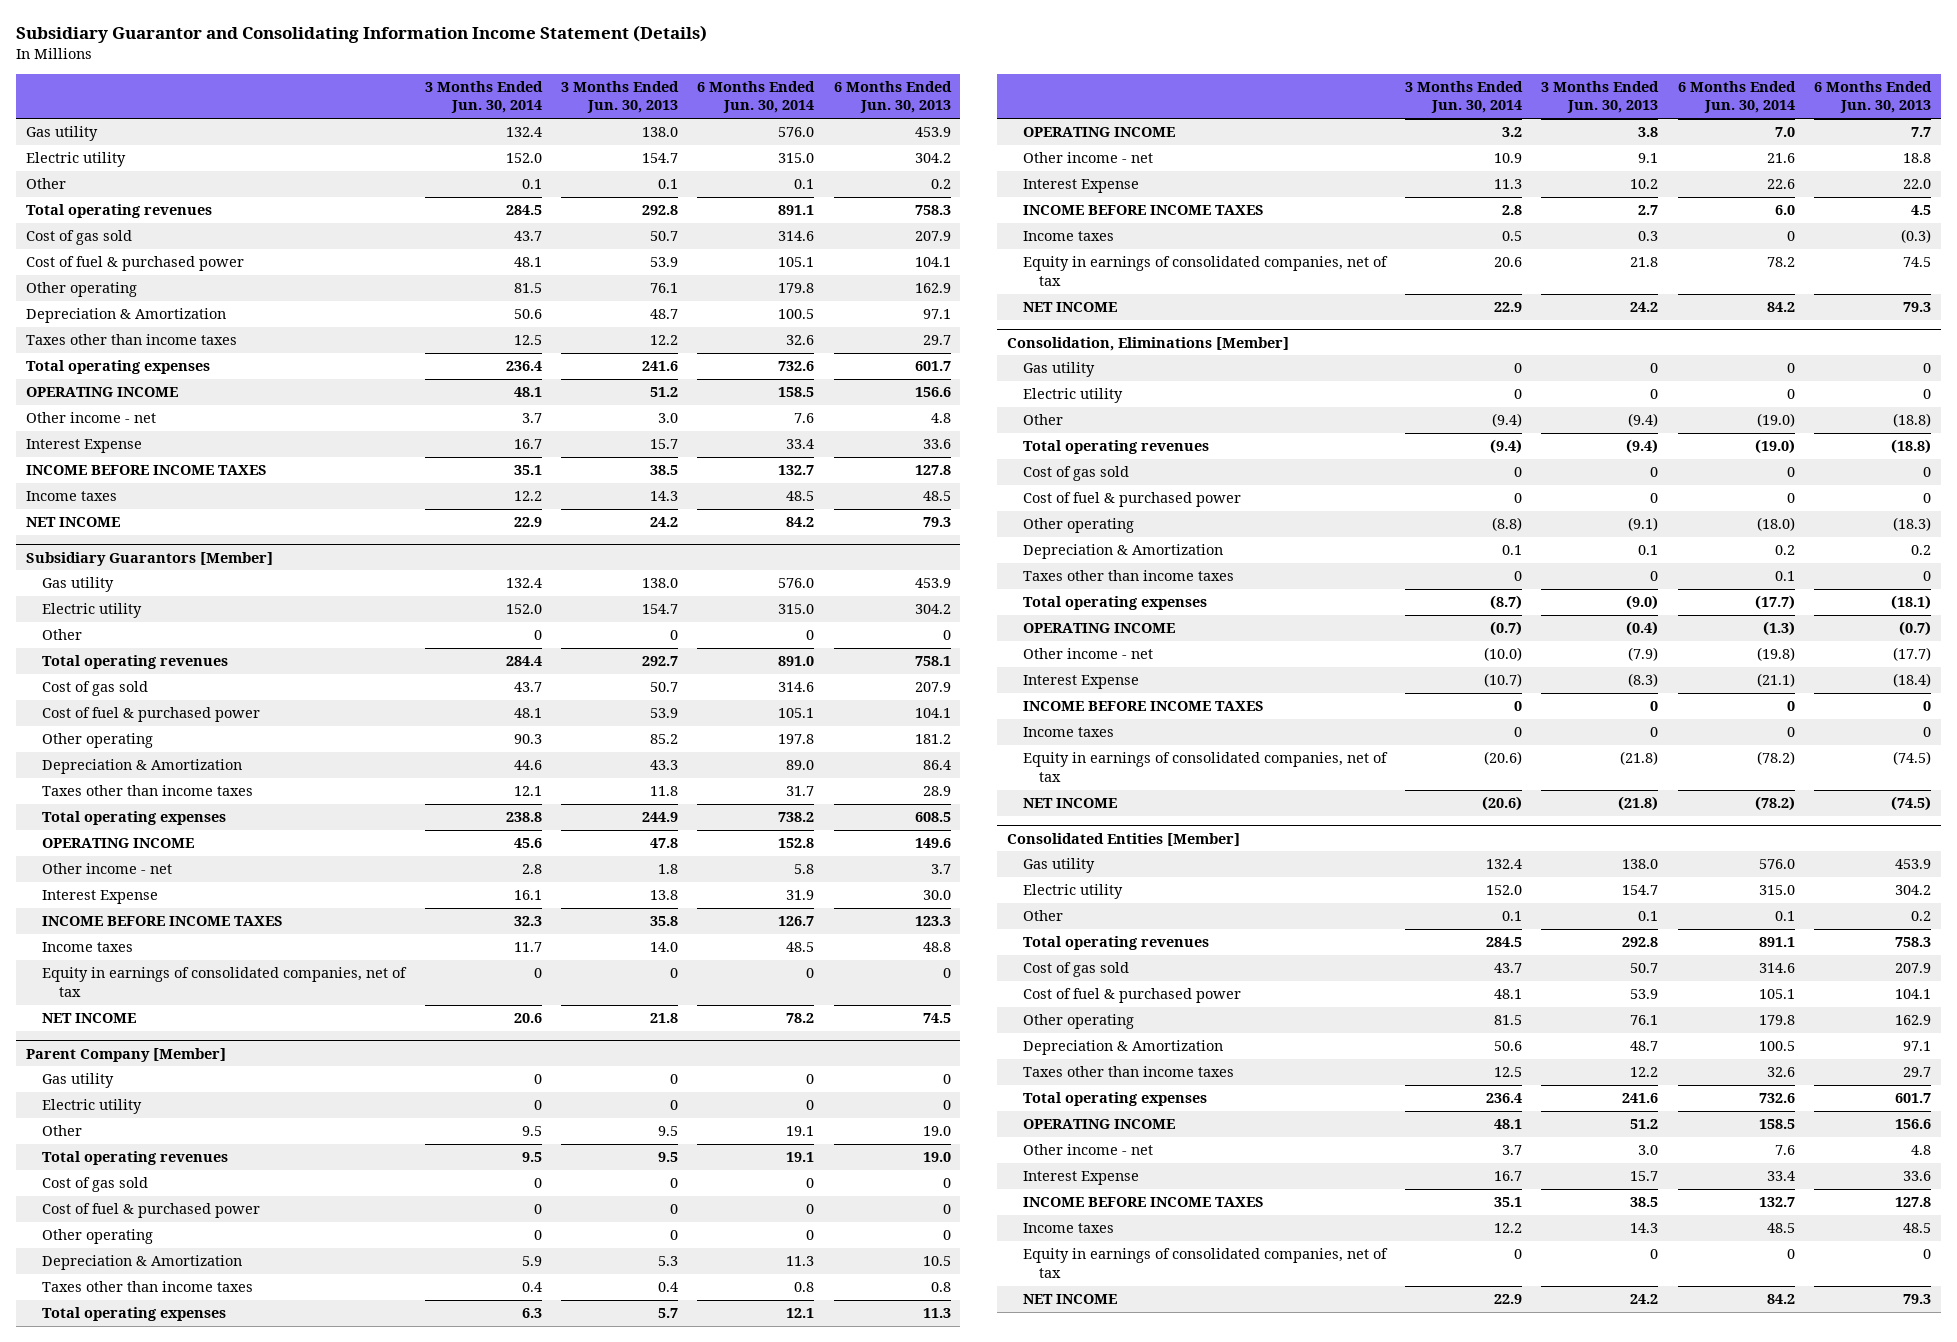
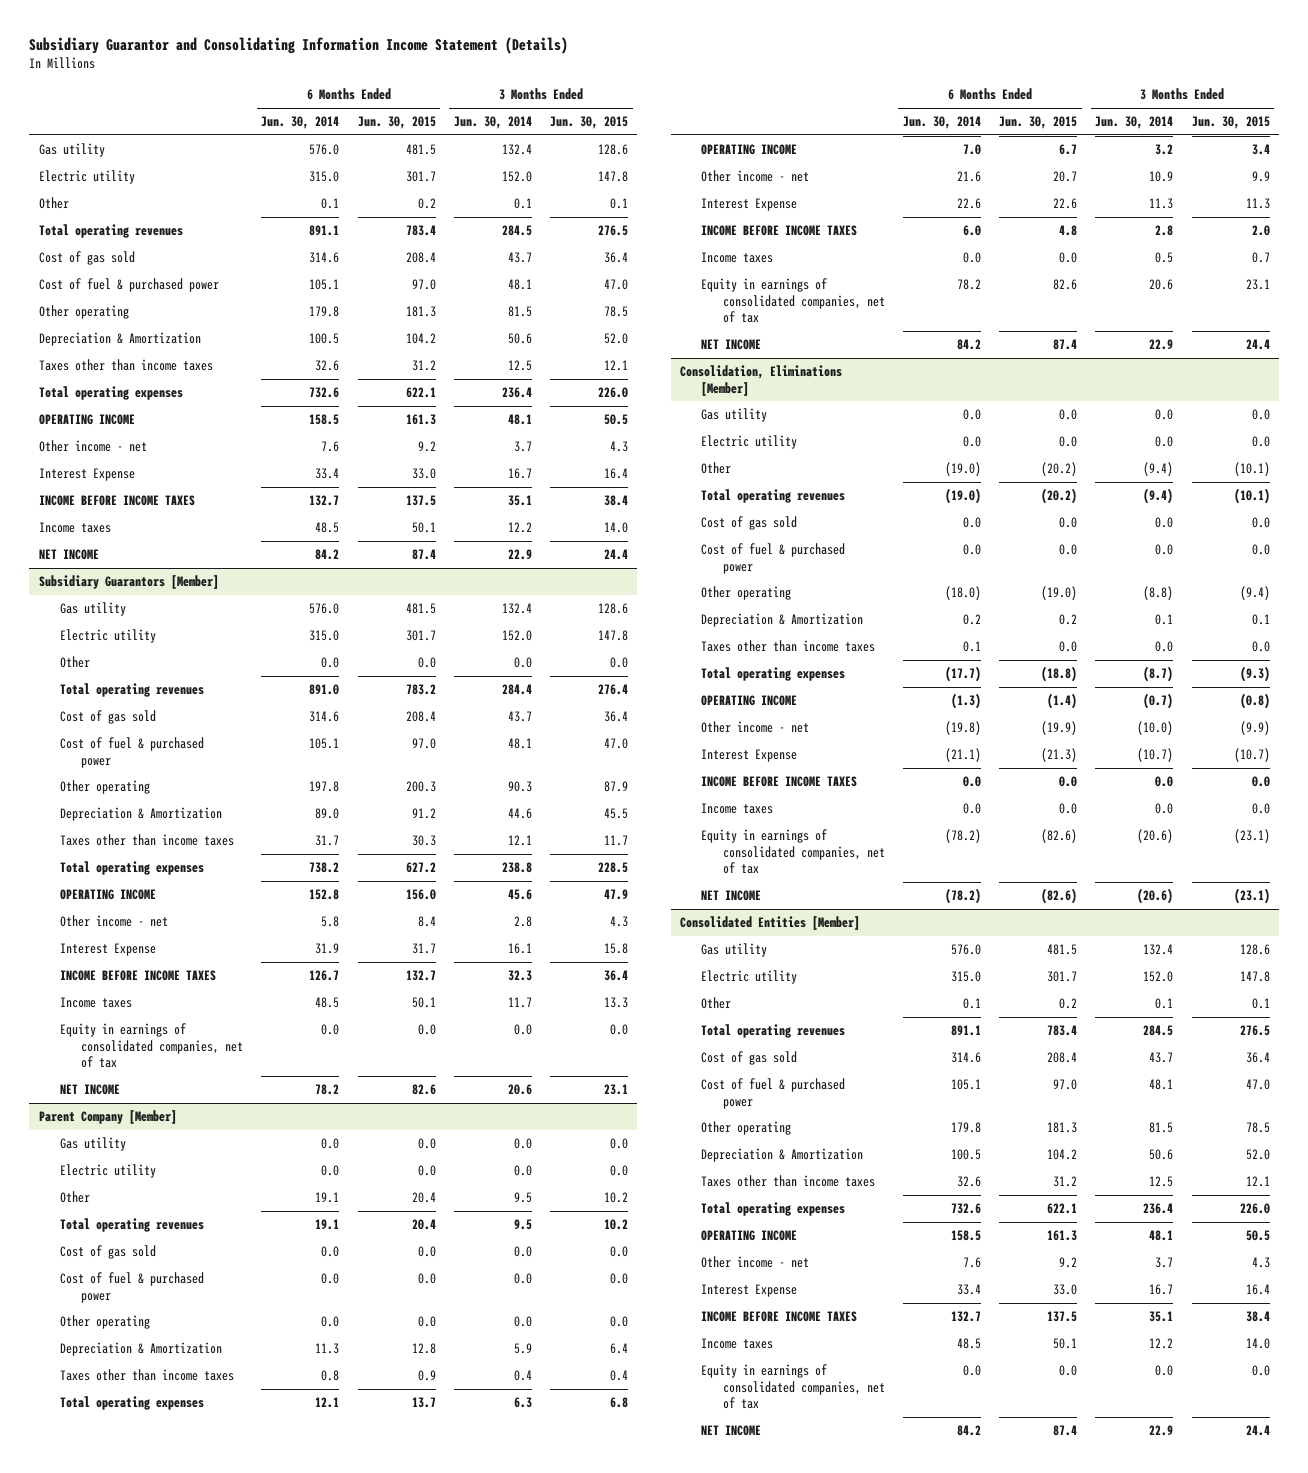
[560,81,679,114] 3 Months Ended Jun. 30, 2013 -> none
[833,81,952,114] 6 Months Ended Jun. 30, 2013 -> none
none -> [357,116,436,130] Jun. 30, 2015
none -> [550,116,629,130] Jun. 30, 2015
[533,630,542,641] 0 -> [514,656,533,668] 0.0
[806,630,815,641] 0 -> [321,656,340,668] 0.0
[533,968,542,979] 0 -> [514,1023,533,1035] 0.0
[806,968,815,979] 0 -> [321,1023,340,1035] 0.0
[533,1074,542,1085] 0 -> [514,1137,533,1149] 0.0
[806,1074,815,1085] 0 -> [321,1137,340,1149] 0.0
[533,1100,542,1111] 0 -> [514,1164,533,1176] 0.0
[806,1100,815,1111] 0 -> [321,1164,340,1176] 0.0
[533,1178,542,1189] 0 -> [514,1245,533,1257] 0.0
[806,1178,815,1189] 0 -> [321,1245,340,1257] 0.0
[533,1204,542,1215] 0 -> [514,1272,533,1284] 0.0
[806,1204,815,1215] 0 -> [321,1272,340,1284] 0.0
[533,1230,542,1241] 0 -> [514,1315,533,1327] 0.0
[806,1230,815,1241] 0 -> [321,1315,340,1327] 0.0
[1786,231,1795,242] 0 -> [962,251,981,263] 0.0
[1514,363,1523,374] 0 -> [1155,408,1174,420] 0.0
[1786,363,1795,374] 0 -> [962,408,981,420] 0.0
[1514,389,1523,400] 0 -> [1155,435,1174,447] 0.0
[1786,389,1795,400] 0 -> [962,435,981,447] 0.0
[1514,467,1523,478] 0 -> [1155,516,1174,528] 0.0
[1786,467,1795,478] 0 -> [962,516,981,528] 0.0
[1514,493,1523,504] 0 -> [1155,543,1174,555] 0.0
[1786,493,1795,504] 0 -> [962,543,981,555] 0.0
[1514,571,1523,582] 0 -> [1155,640,1174,652] 0.0
[1514,701,1523,712] 0 -> [1155,775,1174,787] 0.0
[1786,701,1795,712] 0 -> [962,775,981,787] 0.0
[1514,727,1523,738] 0 -> [1155,802,1174,814] 0.0
[1786,727,1795,738] 0 -> [962,802,981,814] 0.0
[1514,1249,1523,1260] 0 -> [1155,1364,1174,1376] 0.0
[1786,1249,1795,1260] 0 -> [962,1364,981,1376] 0.0

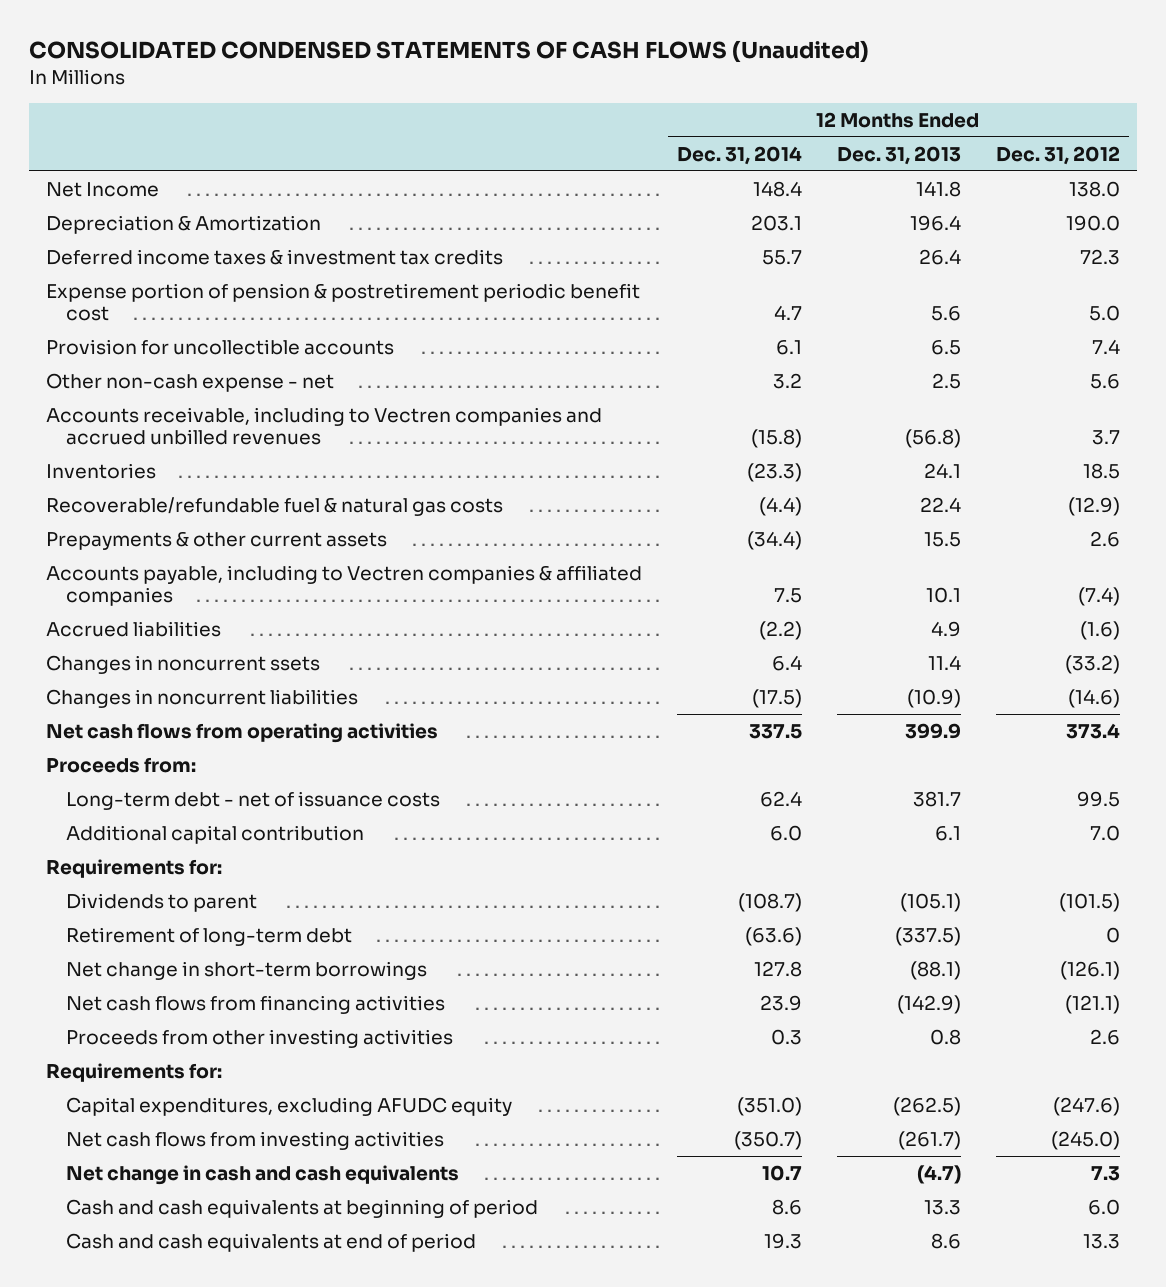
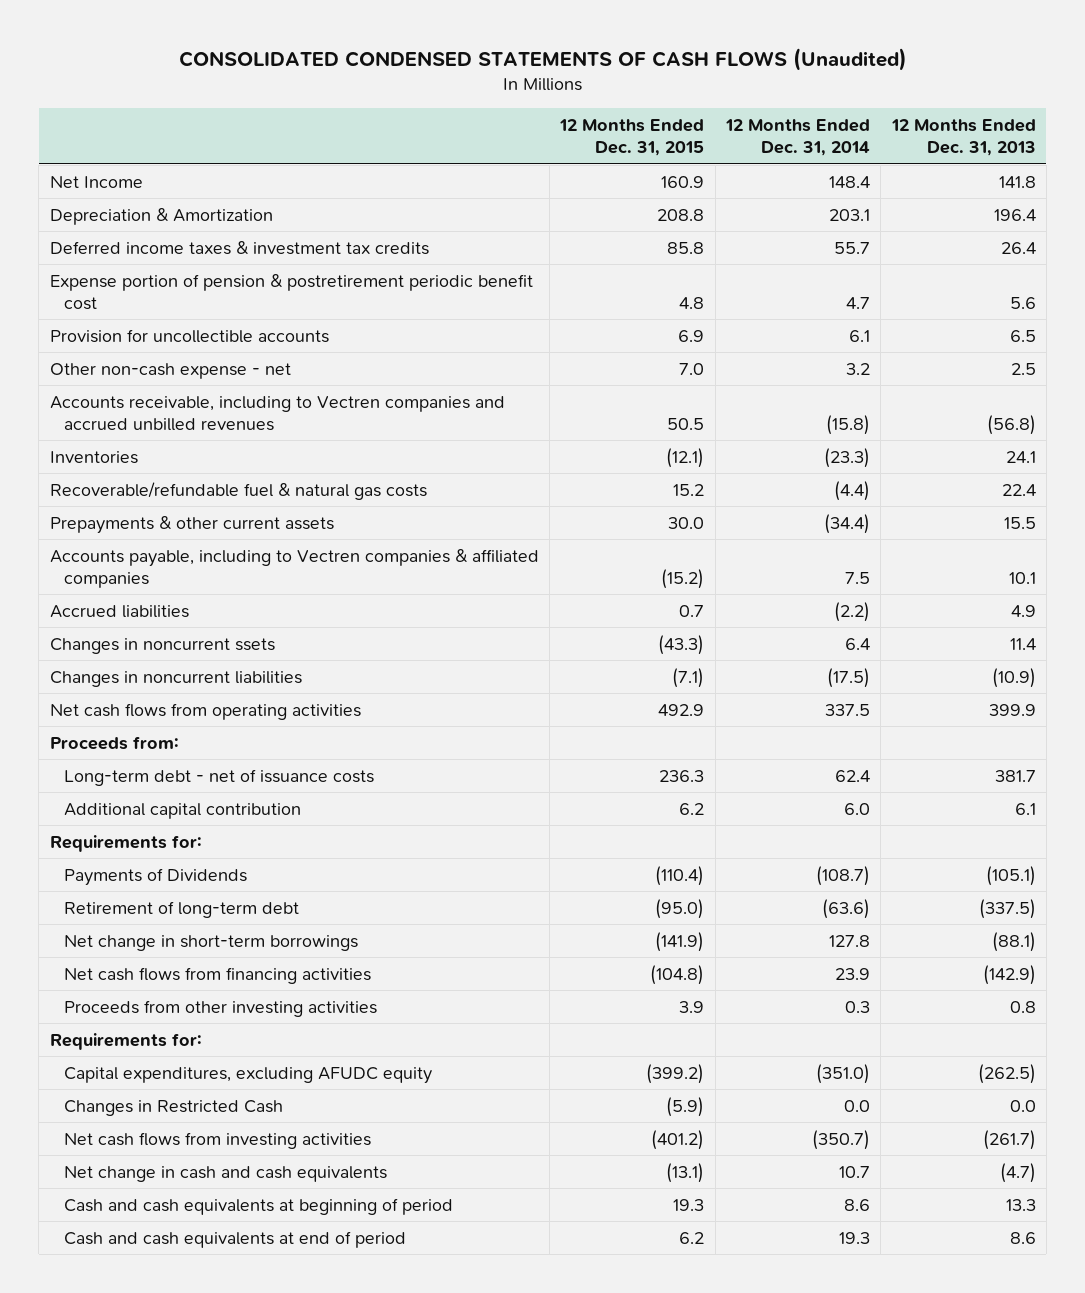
[995,145,1120,165] Dec. 31, 2012 -> none
none -> [559,118,705,157] 12 Months Ended Dec. 31, 2015
[66,892,258,912] Dividends to parent -> [64,867,248,886] Payments of Dividends
none -> [64,1099,284,1116] Changes in Restricted Cash

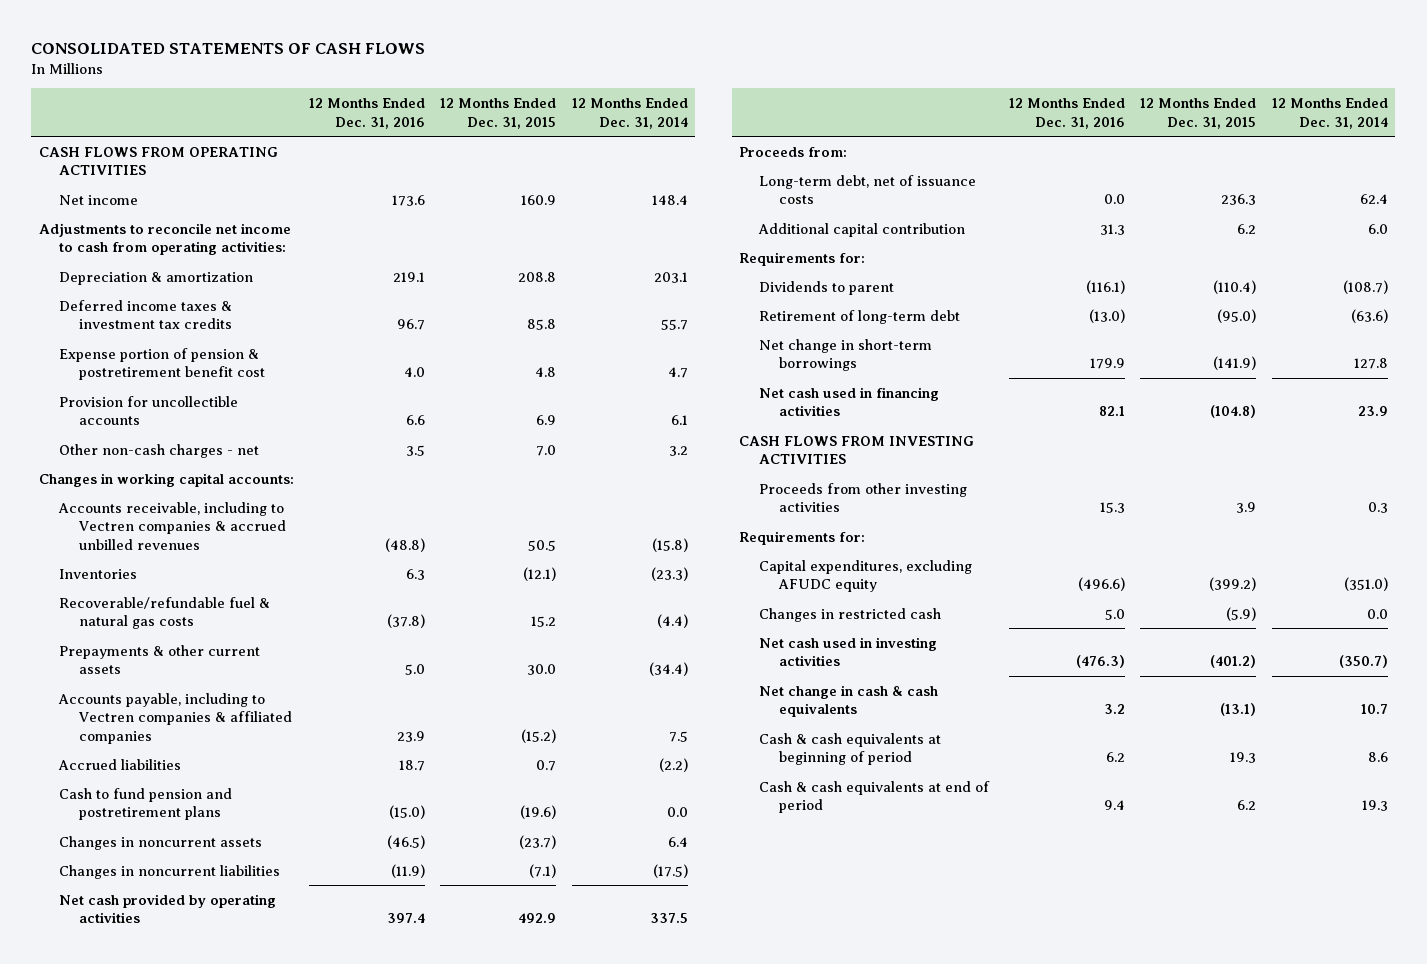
[178,48,907,72] CONSOLIDATED CONDENSED STATEMENTS OF CASH FLOWS (Unaudited) -> [31,43,426,55] CONSOLIDATED STATEMENTS OF CASH FLOWS
[890,118,1036,157] 12 Months Ended Dec. 31, 2013 -> none
none -> [309,97,426,129] 12 Months Ended Dec. 31, 2016
none -> [39,146,279,176] CASH FLOWS FROM OPERATING ACTIVITIES
[49,175,143,188] Net Income -> [58,194,138,205] Net income
none -> [39,222,292,256] Adjustments to reconcile net income to cash from operating activities:
[49,207,273,225] Depreciation & Amortization -> [58,271,253,285] Depreciation & amortization
[49,273,533,310] Expense portion of pension & postretirement periodic benefit cost -> [58,347,265,381] Expense portion of pension & postretirement benefit cost
[49,362,291,379] Other non-cash expense - net -> [58,443,259,458] Other non-cash charges - net
none -> [39,472,295,487] Changes in working capital accounts:
[49,395,505,431] Accounts receivable, including to Vectren companies and accrued unbilled revenues -> [57,501,286,550] Accounts receivable, including to Vectren companies & accrued unbilled revenues
none -> [58,787,232,821] Cash to fund pension and postretirement plans
[49,637,275,654] Changes in noncurrent ssets -> [58,835,262,850] Changes in noncurrent assets
[658,634,705,655] (43.3) -> [519,834,557,849] (23.7)
[49,702,361,720] Net cash flows from operating activities -> [58,893,276,924] Net cash provided by operating activities
[64,768,375,786] Long-term debt - net of issuance costs -> [759,174,977,205] Long-term debt, net of issuance costs
[64,867,248,886] Payments of Dividends -> [759,280,895,295] Dividends to parent
[64,966,372,984] Net cash flows from financing activities -> [759,386,940,417] Net cash used in financing activities
none -> [739,435,975,465] CASH FLOWS FROM INVESTING ACTIVITIES
[64,1099,284,1116] Changes in Restricted Cash -> [759,607,942,622] Changes in restricted cash
[64,1131,372,1149] Net cash flows from investing activities -> [759,636,938,667] Net cash used in investing activities
[64,1165,388,1182] Net change in cash and cash equivalents -> [759,684,939,718] Net change in cash & cash equivalents
[64,1197,454,1215] Cash and cash equivalents at beginning of period -> [759,732,942,766] Cash & cash equivalents at beginning of period
[64,1230,407,1248] Cash and cash equivalents at end of period -> [759,780,991,814] Cash & cash equivalents at end of period

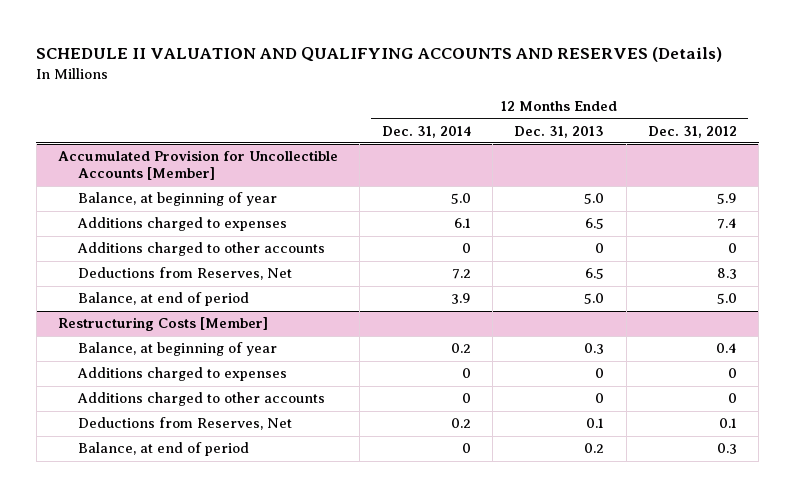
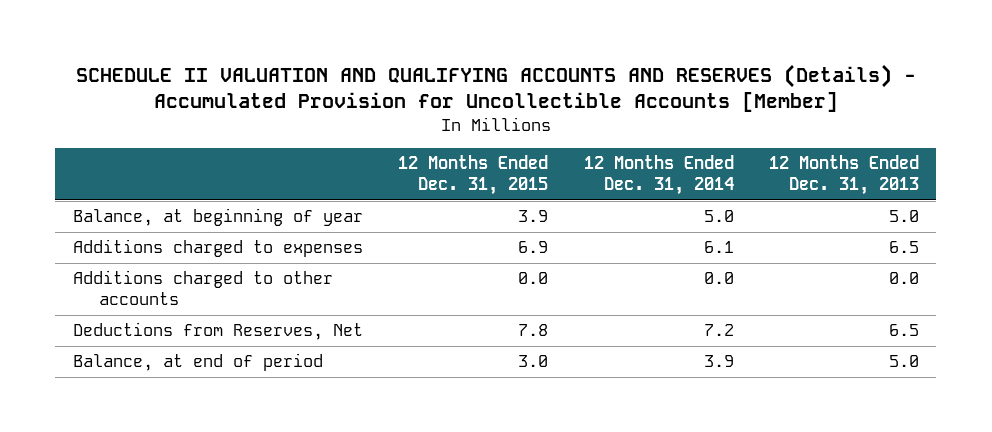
[36,46,723,62] SCHEDULE II VALUATION AND QUALIFYING ACCOUNTS AND RESERVES (Details) -> [75,63,916,112] SCHEDULE II VALUATION AND QUALIFYING ACCOUNTS AND RESERVES (Details) - Accumulated Provision for Uncollectible Accounts [Member]
[648,125,738,138] Dec. 31, 2012 -> none
none -> [398,154,549,196] 12 Months Ended Dec. 31, 2015
[58,150,339,181] Accumulated Provision for Uncollectible Accounts [Member] -> none
[461,243,471,254] 0 -> [703,272,734,285] 0.0
[595,243,605,254] 0 -> [888,272,919,285] 0.0
[58,317,269,332] Restructuring Costs [Member] -> none
[78,342,278,357] Balance, at beginning of year -> none
[77,367,288,382] Additions charged to expenses -> none
[77,392,326,407] Additions charged to other accounts -> none
[78,417,293,431] Deductions from Reserves, Net -> none
[78,442,250,457] Balance, at end of period -> none

